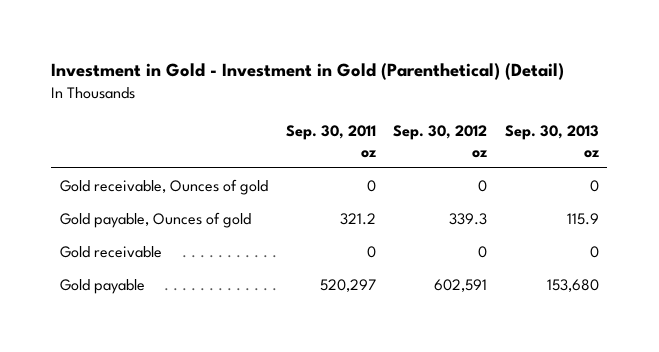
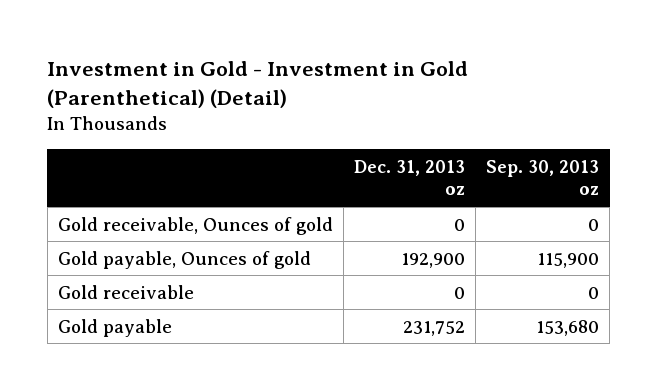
[285,124,376,158] Sep. 30, 2011 oz -> none
[393,124,488,158] Sep. 30, 2012 oz -> none
none -> [354,159,466,196] Dec. 31, 2013 oz
[566,212,599,225] 115.9 -> [537,252,600,268] 115,900

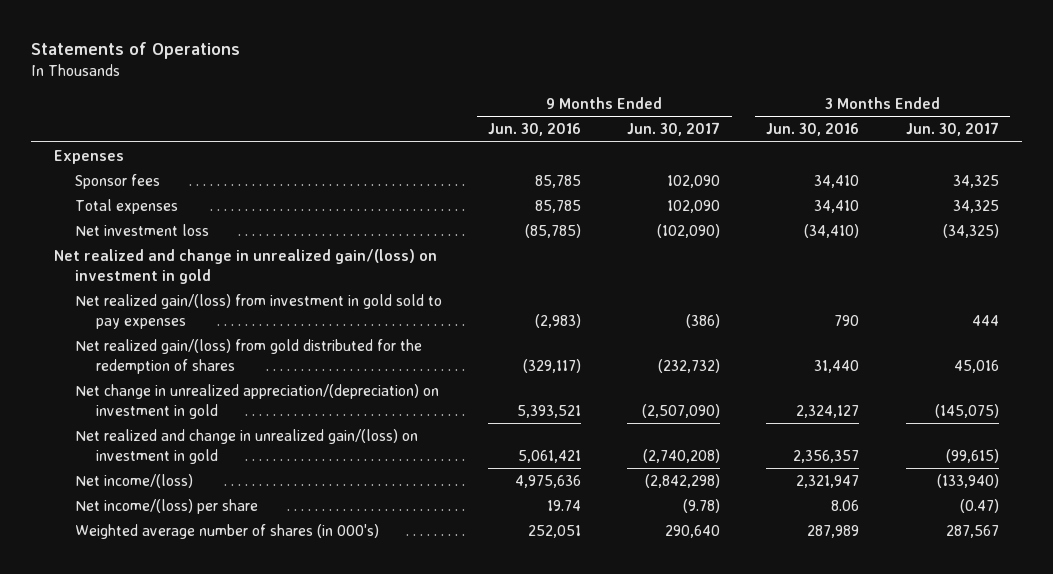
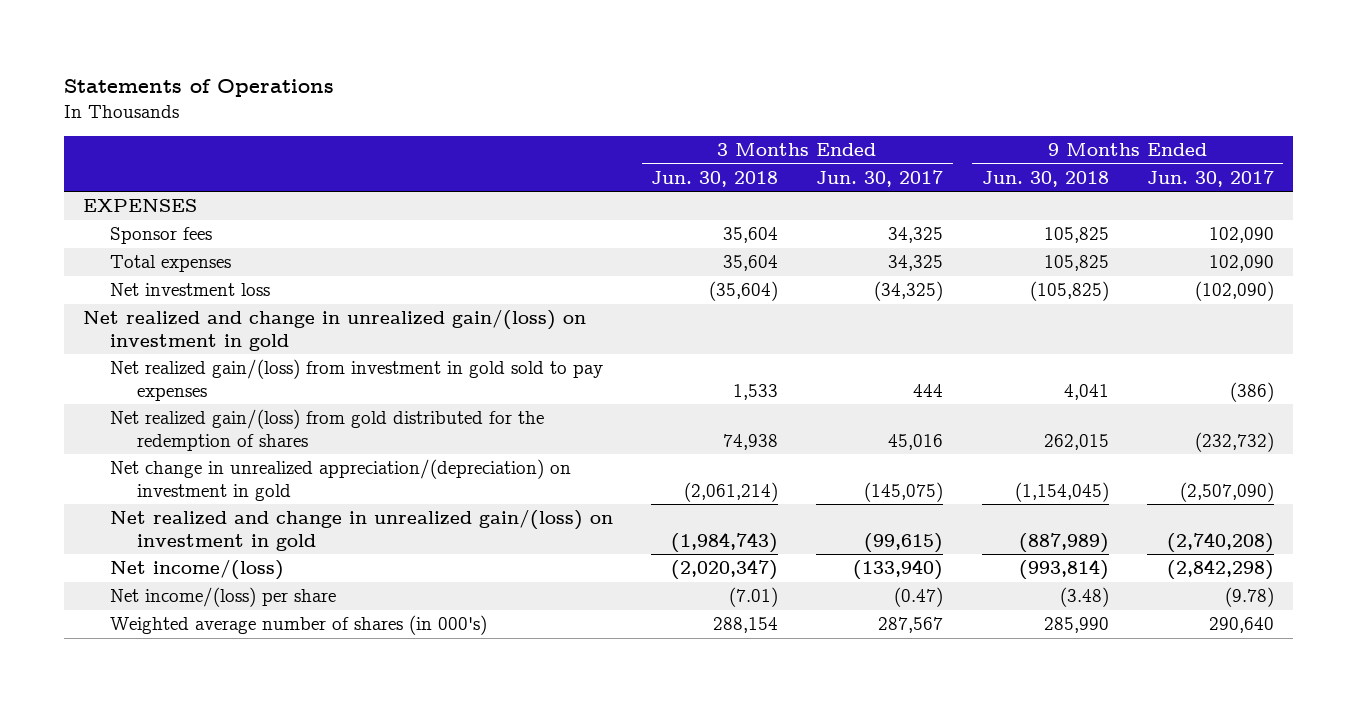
[488,123,582,137] Jun. 30, 2016 -> none
[766,123,860,137] Jun. 30, 2016 -> none
none -> [651,171,779,188] Jun. 30, 2018
none -> [981,171,1109,188] Jun. 30, 2018
[54,149,125,164] Expenses -> [83,199,198,213] EXPENSES

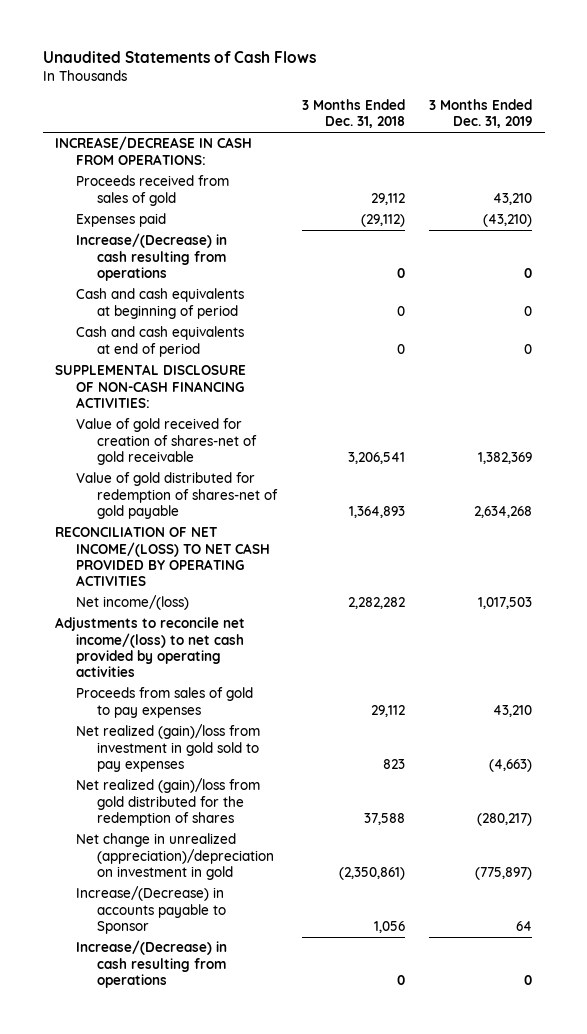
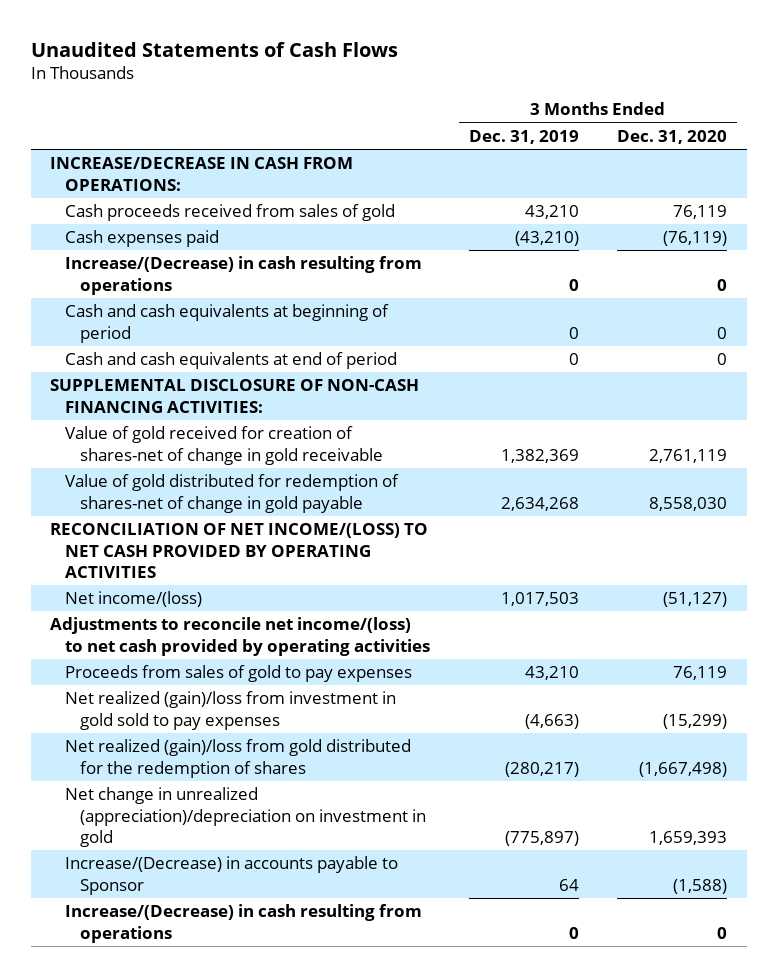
[301,99,405,129] 3 Months Ended Dec. 31, 2018 -> none
none -> [617,129,728,144] Dec. 31, 2020
[75,175,229,206] Proceeds received from sales of gold -> [65,204,396,222] Cash proceeds received from sales of gold
[75,213,166,228] Expenses paid -> [65,230,220,248] Cash expenses paid
[75,418,257,465] Value of gold received for creation of shares-net of gold receivable -> [65,426,384,465] Value of gold received for creation of shares-net of change in gold receivable
[75,472,278,519] Value of gold distributed for redemption of shares-net of gold payable -> [65,474,400,513] Value of gold distributed for redemption of shares-net of change in gold payable

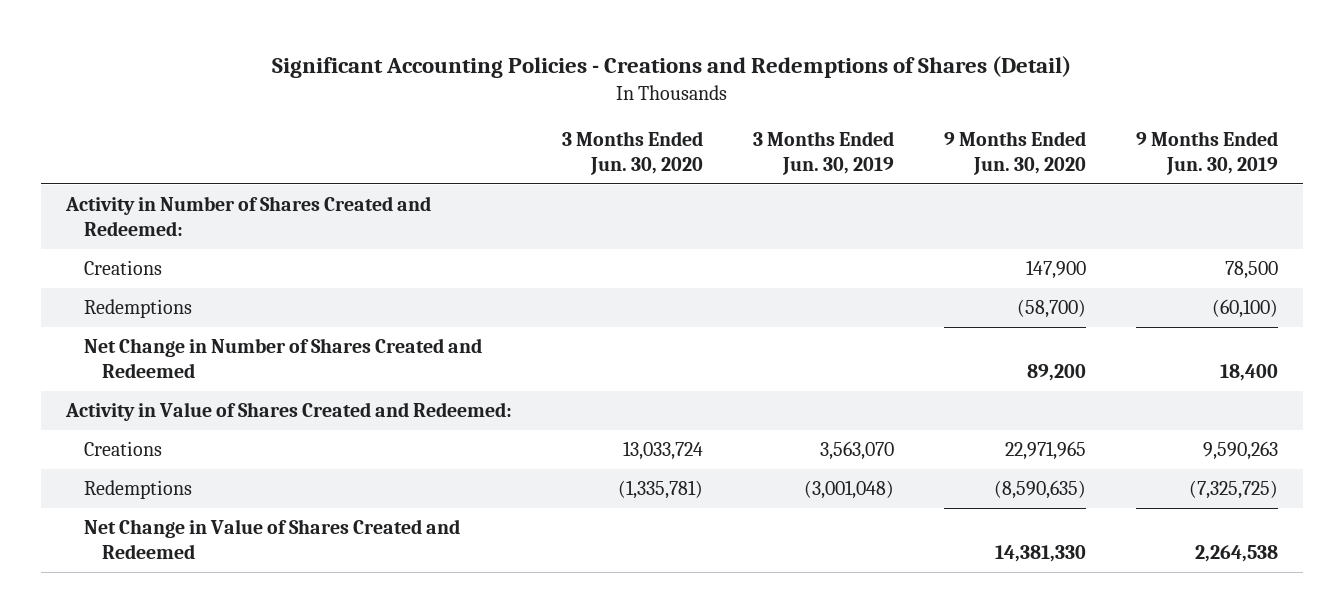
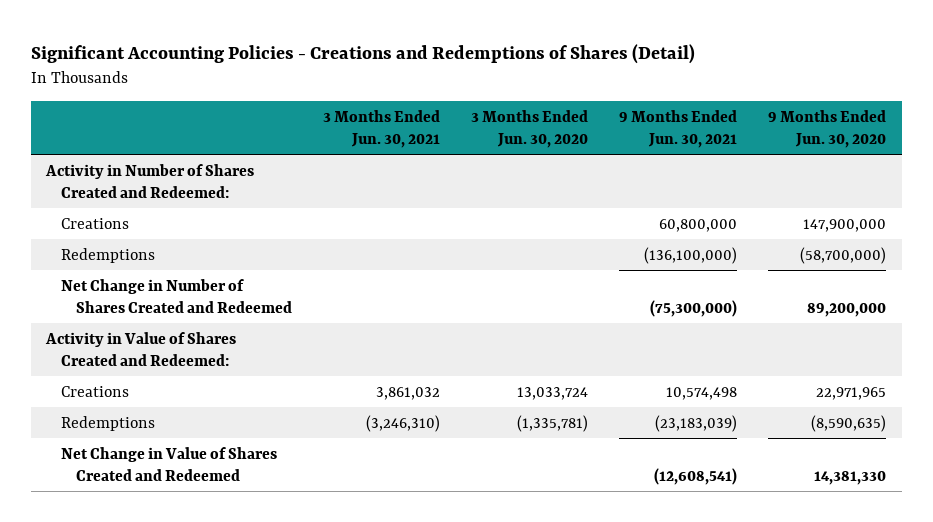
[753,131,895,176] 3 Months Ended Jun. 30, 2019 -> none
[1136,131,1279,176] 9 Months Ended Jun. 30, 2019 -> none
none -> [323,110,441,148] 3 Months Ended Jun. 30, 2021
none -> [619,110,738,148] 9 Months Ended Jun. 30, 2021
[1026,260,1087,280] 147,900 -> [803,218,887,232] 147,900,000
[1017,299,1087,319] (58,700) -> [800,246,887,264] (58,700,000)
[1027,364,1087,382] 89,200 -> [807,302,887,317] 89,200,000

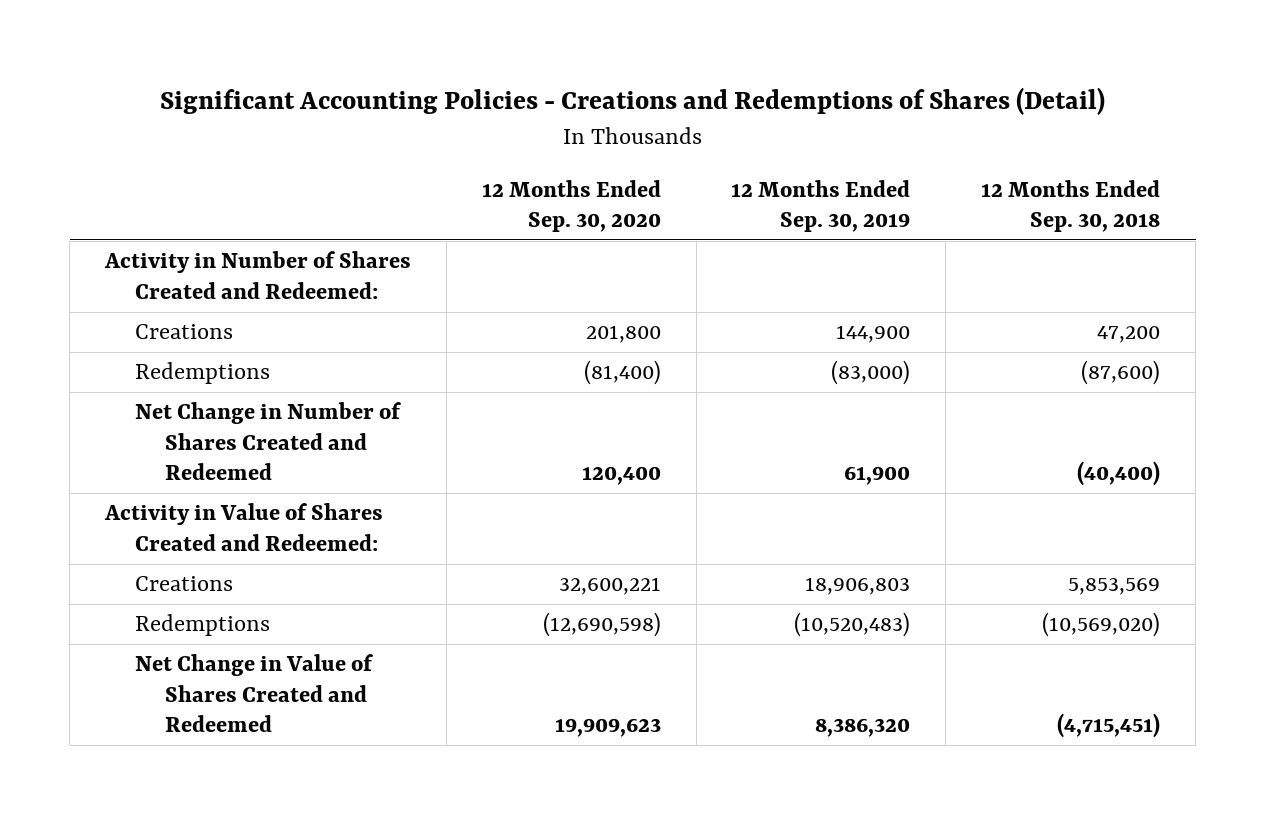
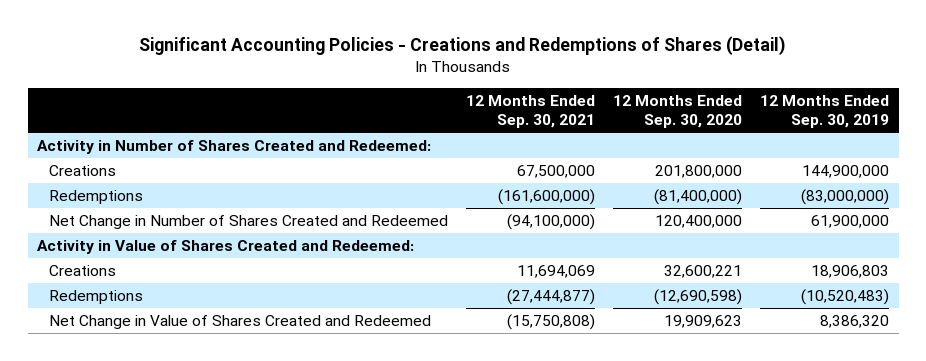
[981,179,1161,233] 12 Months Ended Sep. 30, 2018 -> none
none -> [466,94,596,128] 12 Months Ended Sep. 30, 2021
[585,325,661,344] 201,800 -> [655,165,743,179] 201,800,000
[836,325,911,344] 144,900 -> [802,165,890,179] 144,900,000
[583,360,661,386] (81,400) -> [654,189,743,206] (81,400,000)
[831,360,911,386] (83,000) -> [801,189,890,206] (83,000,000)
[581,466,661,486] 120,400 -> [655,215,743,229] 120,400,000
[844,466,911,486] 61,900 -> [811,215,890,229] 61,900,000

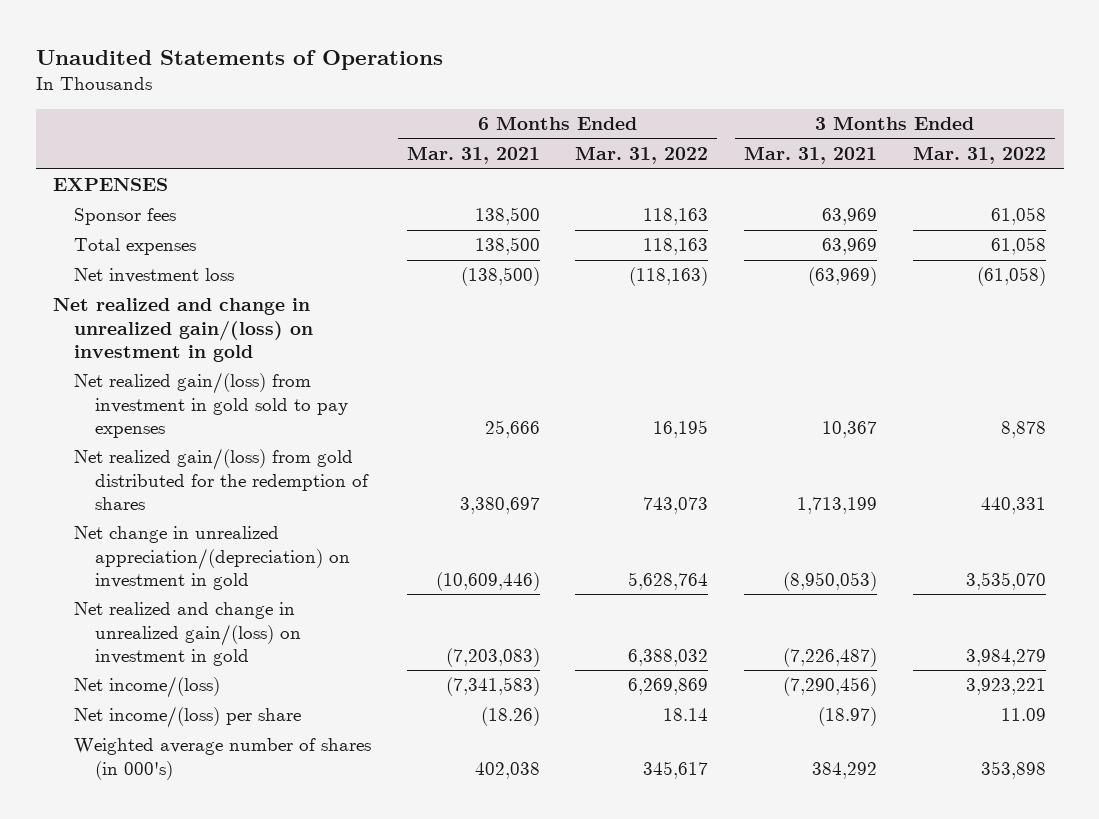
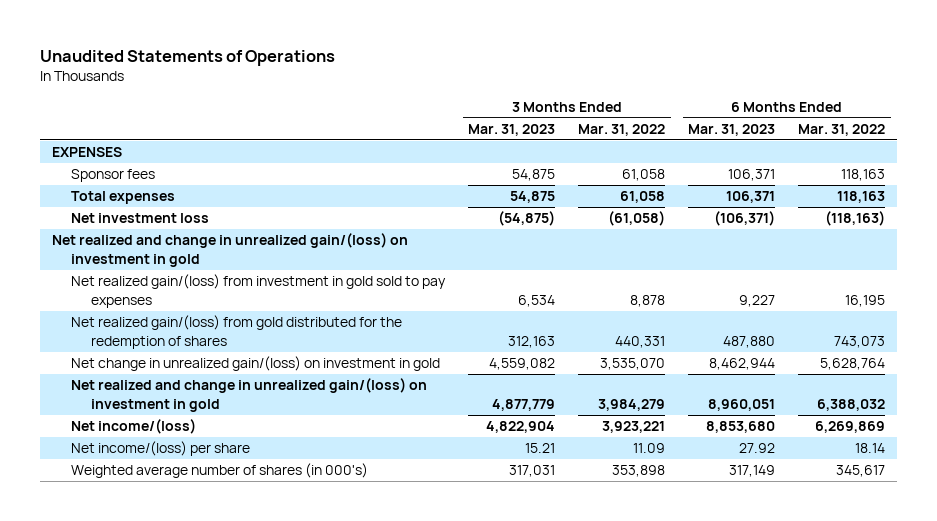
[406,146,540,165] Mar. 31, 2021 -> none
[744,146,878,165] Mar. 31, 2021 -> none
none -> [468,123,556,136] Mar. 31, 2023
none -> [688,123,776,136] Mar. 31, 2023
[73,526,350,590] Net change in unrealized appreciation/(depreciation) on investment in gold -> [71,356,441,372] Net change in unrealized gain/(loss) on investment in gold

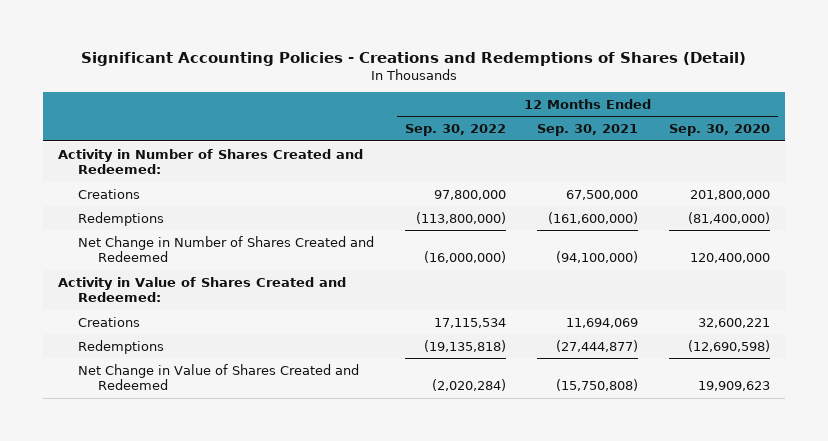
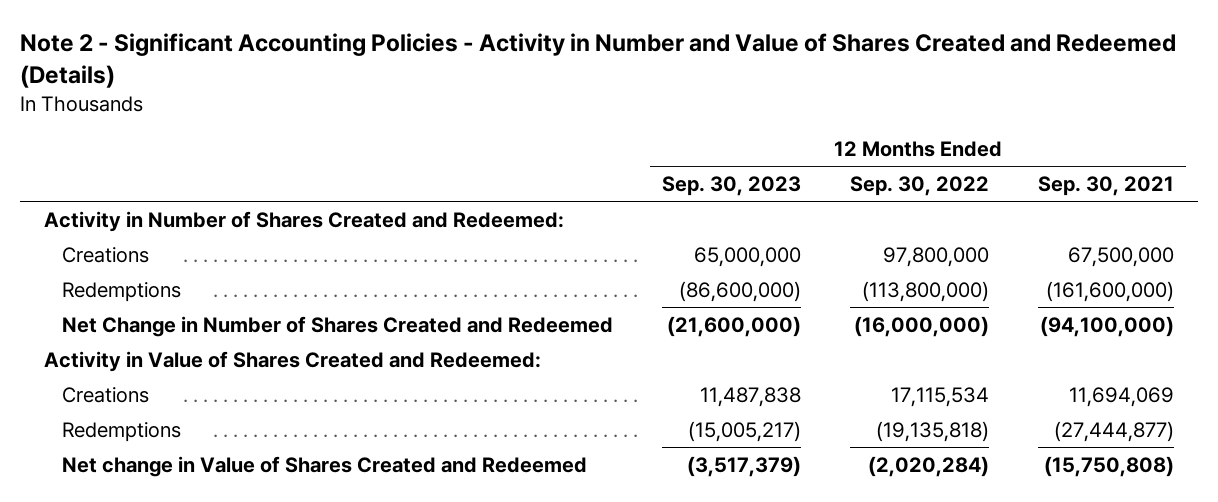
[81,51,747,66] Significant Accounting Policies - Creations and Redemptions of Shares (Detail) -> [19,33,1176,89] Note 2 - Significant Accounting Policies - Activity in Number and Value of Shares Created and Redeemed (Details)
[668,124,770,137] Sep. 30, 2020 -> none
none -> [662,175,802,196] Sep. 30, 2023
[78,363,360,391] Net Change in Value of Shares Created and Redeemed -> [62,455,588,477] Net change in Value of Shares Created and Redeemed

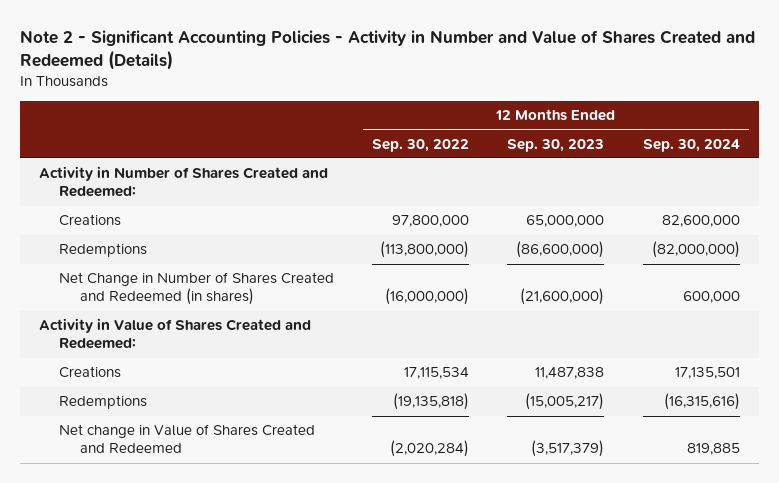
[1037,175,1174,196] Sep. 30, 2021 -> none
none -> [642,138,740,152] Sep. 30, 2024
[62,315,614,337] Net Change in Number of Shares Created and Redeemed -> [59,272,335,306] Net Change in Number of Shares Created and Redeemed (in shares)

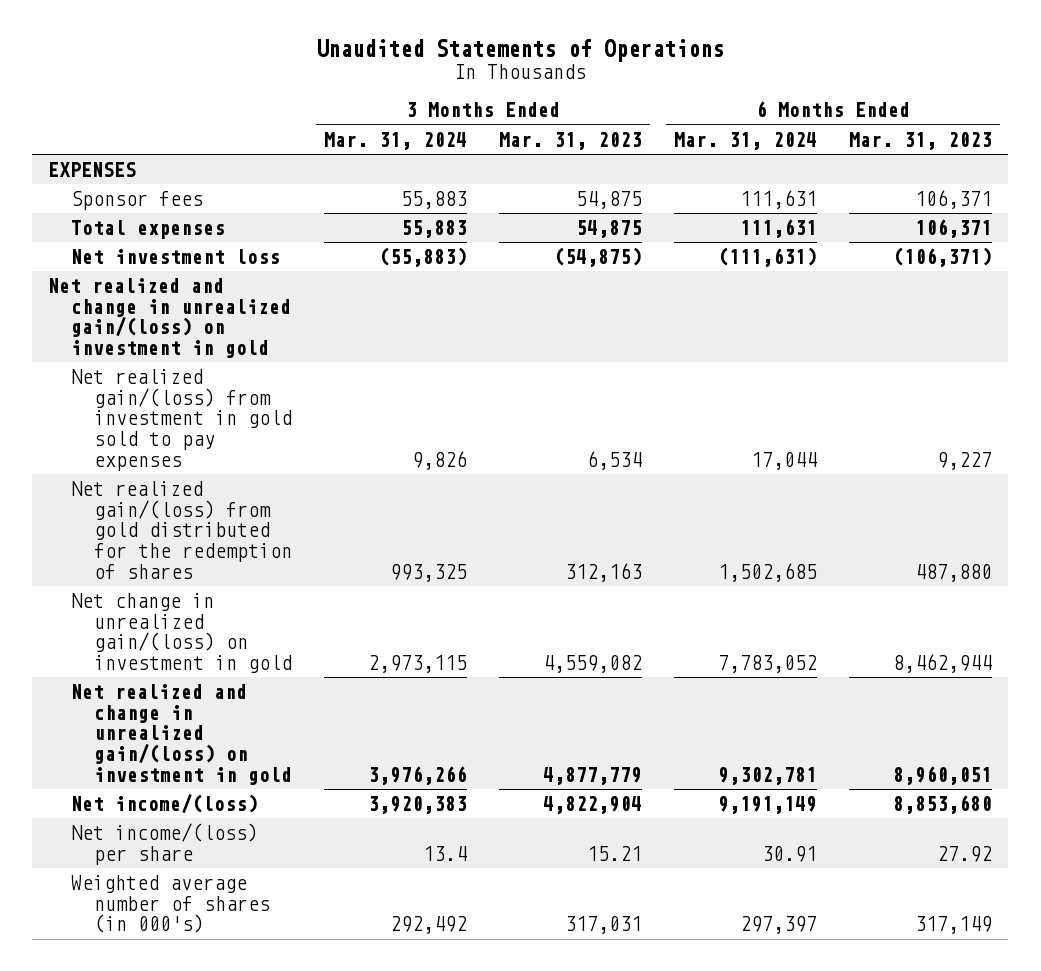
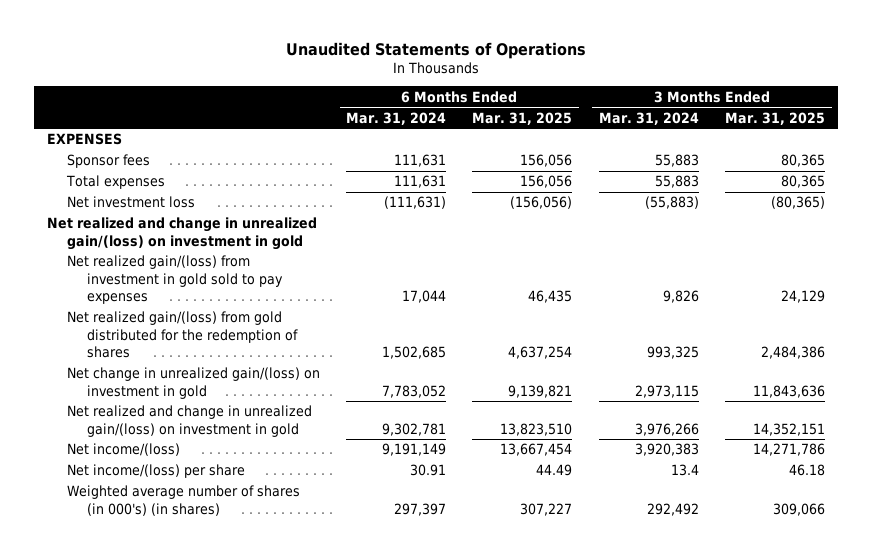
[499,131,643,150] Mar. 31, 2023 -> none
[849,131,993,150] Mar. 31, 2023 -> none
none -> [472,111,573,125] Mar. 31, 2025
none -> [724,111,825,125] Mar. 31, 2025
[71,875,271,934] Weighted average number of shares (in 000's) -> [66,485,300,516] Weighted average number of shares (in 000's) (in shares)

